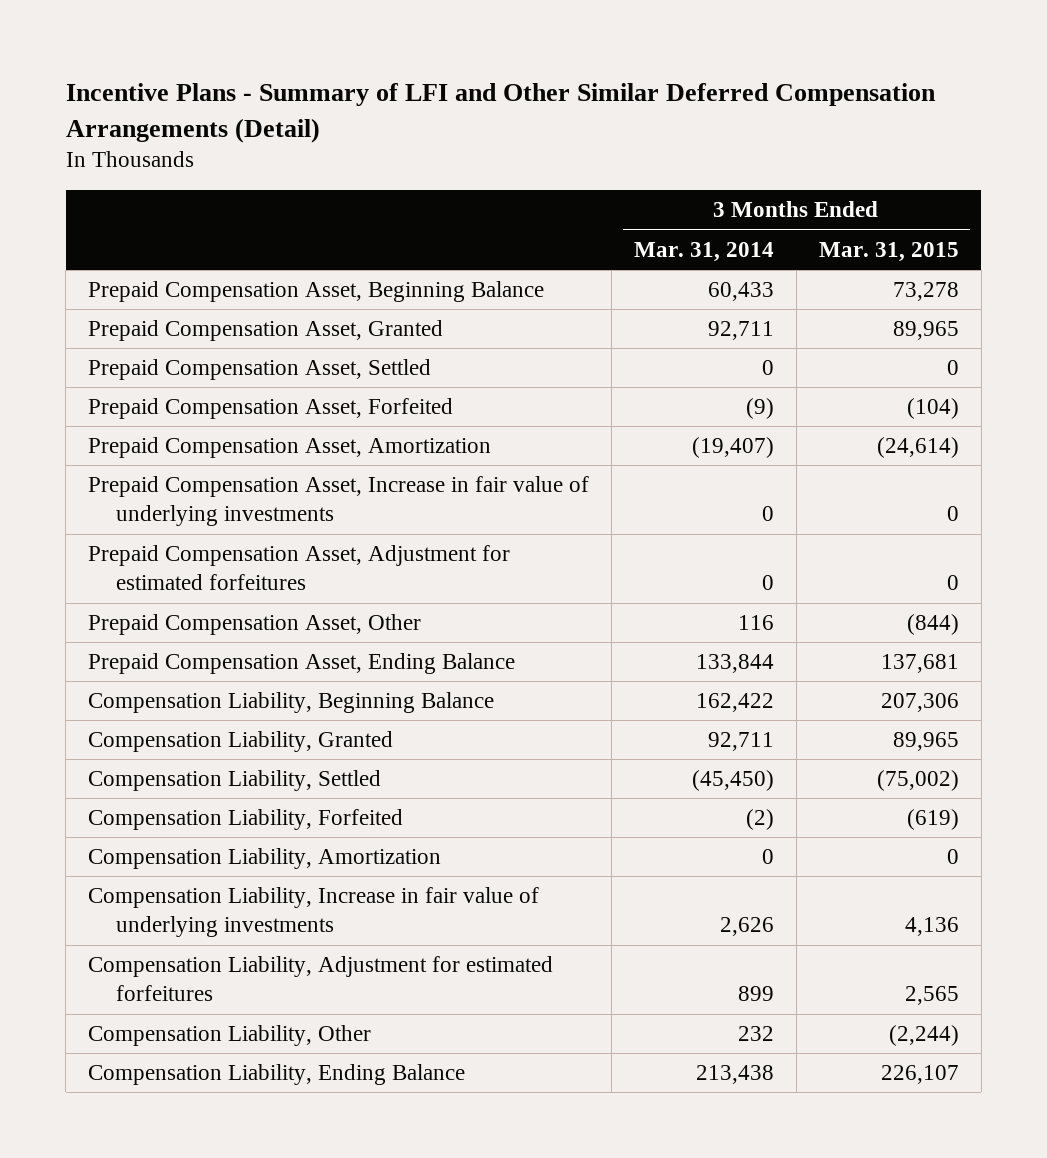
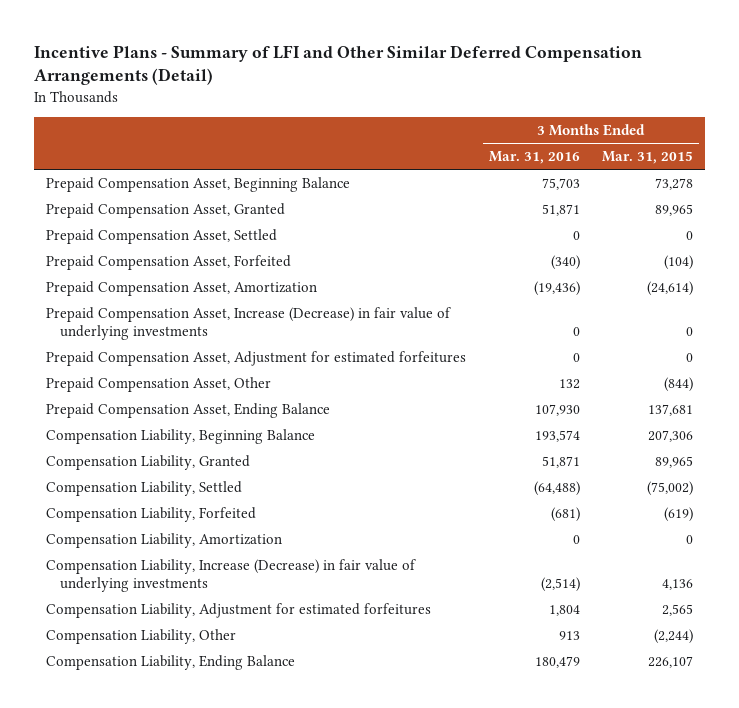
[633,241,774,262] Mar. 31, 2014 -> none
none -> [488,151,580,165] Mar. 31, 2016
[88,476,590,527] Prepaid Compensation Asset, Increase in fair value of underlying investments -> [45,307,451,341] Prepaid Compensation Asset, Increase (Decrease) in fair value of underlying investments
[88,887,540,938] Compensation Liability, Increase in fair value of underlying investments -> [45,559,416,593] Compensation Liability, Increase (Decrease) in fair value of underlying investments

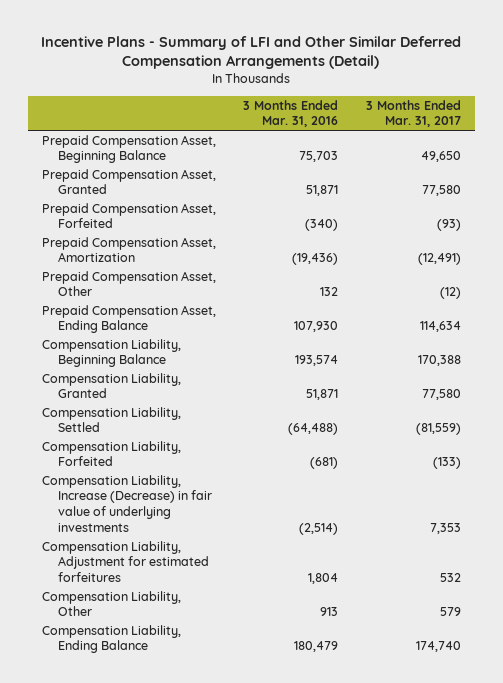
[602,151,694,165] Mar. 31, 2015 -> none
none -> [366,99,462,128] 3 Months Ended Mar. 31, 2017
[45,229,277,245] Prepaid Compensation Asset, Settled -> none
[45,307,451,341] Prepaid Compensation Asset, Increase (Decrease) in fair value of underlying investments -> none
[45,351,466,367] Prepaid Compensation Asset, Adjustment for estimated forfeitures -> none
[45,533,282,549] Compensation Liability, Amortization -> none

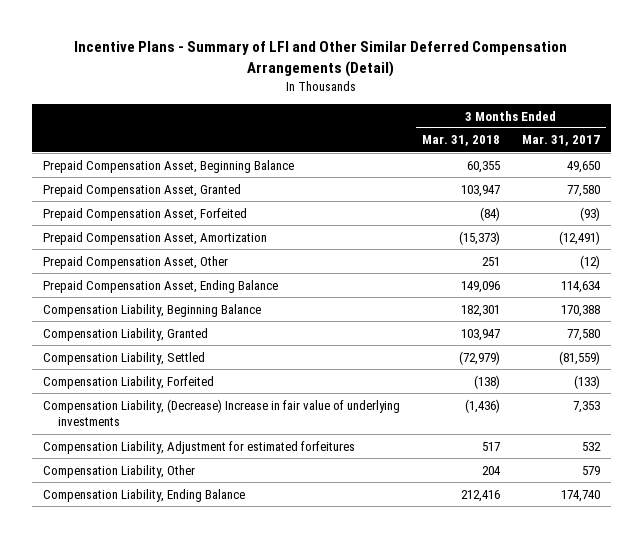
[243,99,339,128] 3 Months Ended Mar. 31, 2016 -> none
none -> [421,135,500,147] Mar. 31, 2018
[41,474,213,532] Compensation Liability, Increase (Decrease) in fair value of underlying investments -> [42,398,400,427] Compensation Liability, (Decrease) Increase in fair value of underlying investments

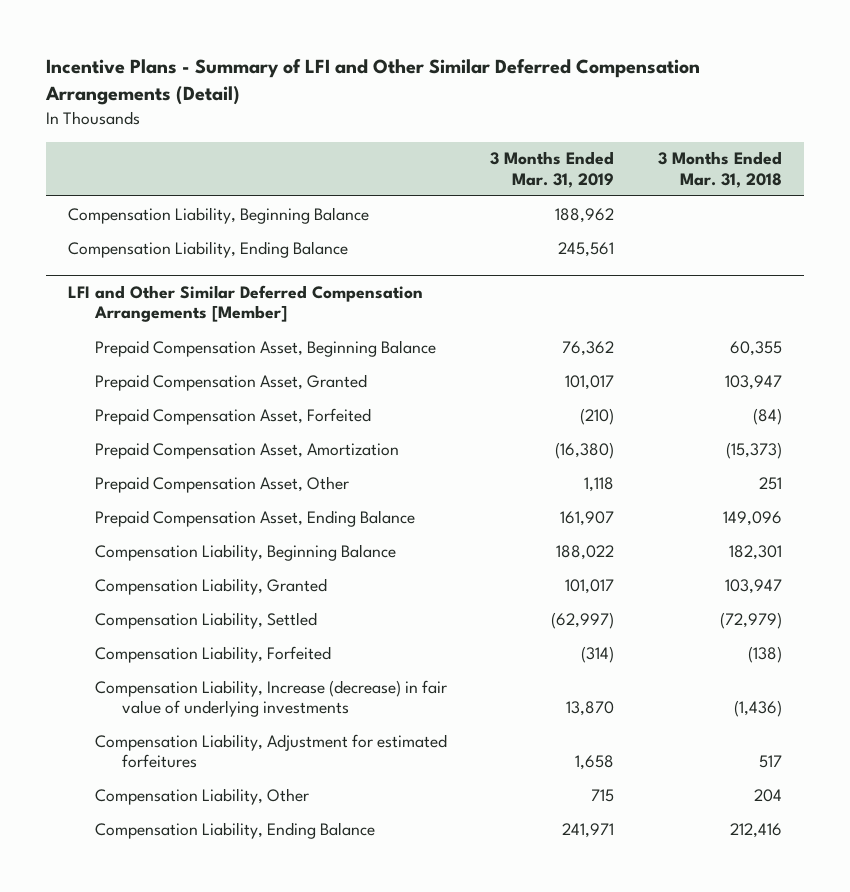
[522,135,601,147] Mar. 31, 2017 -> none
none -> [490,151,615,188] 3 Months Ended Mar. 31, 2019
none -> [68,206,370,224] Compensation Liability, Beginning Balance
none -> [68,240,349,258] Compensation Liability, Ending Balance
none -> [68,284,424,323] LFI and Other Similar Deferred Compensation Arrangements [Member]
[42,398,400,427] Compensation Liability, (Decrease) Increase in fair value of underlying investments -> [94,679,447,718] Compensation Liability, Increase (decrease) in fair value of underlying investments

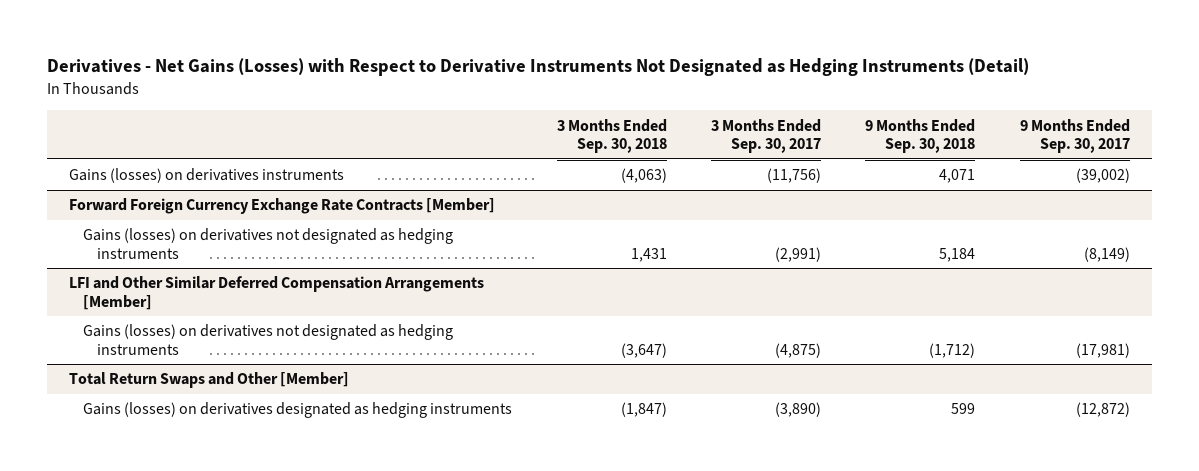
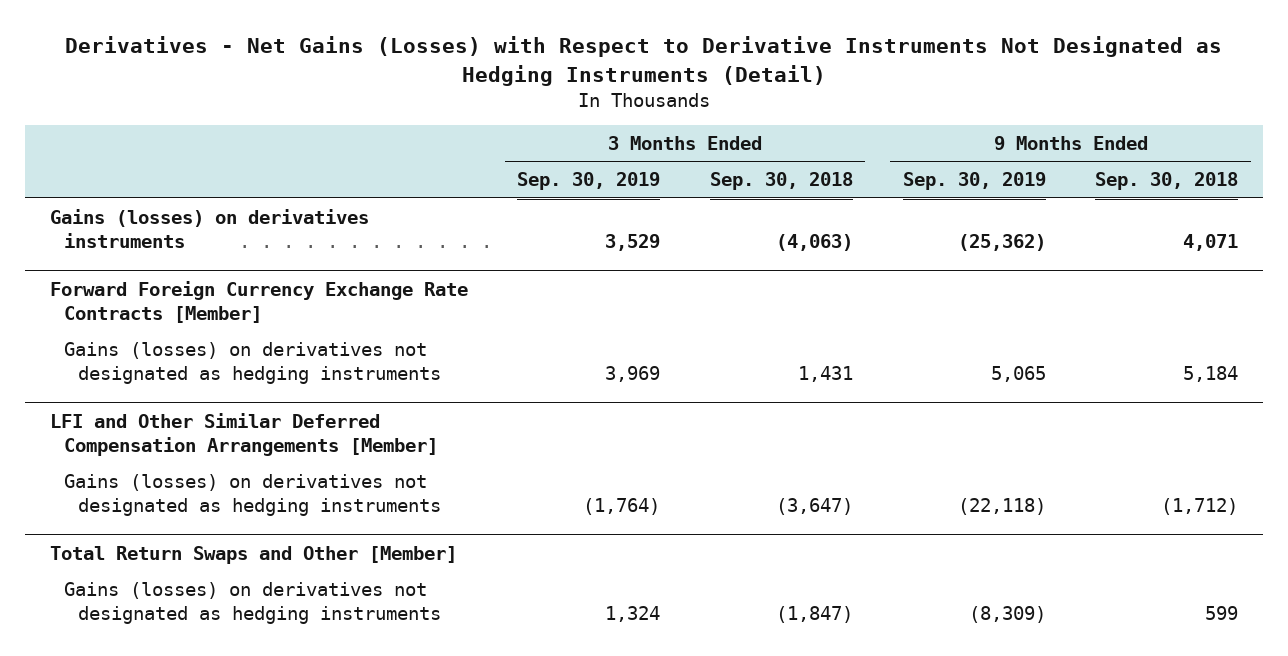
[710,118,821,154] 3 Months Ended Sep. 30, 2017 -> none
[1019,118,1130,154] 9 Months Ended Sep. 30, 2017 -> none
none -> [517,172,661,191] Sep. 30, 2019
none -> [902,172,1046,191] Sep. 30, 2019
[83,402,513,419] Gains (losses) on derivatives designated as hedging instruments -> [63,581,441,624] Gains (losses) on derivatives not designated as hedging instruments

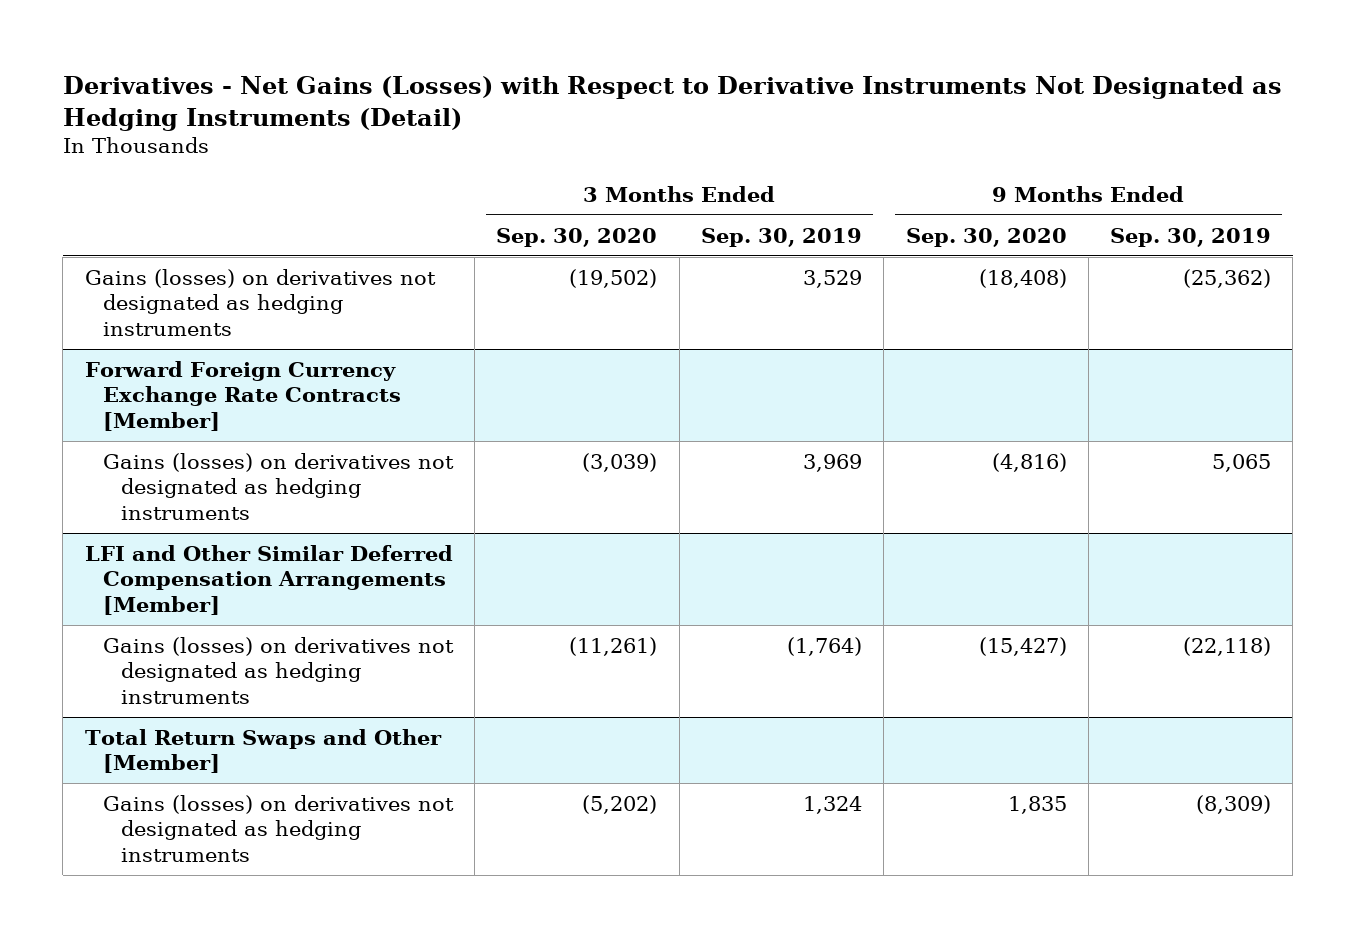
[710,172,854,191] Sep. 30, 2018 -> none
[1095,172,1239,191] Sep. 30, 2018 -> none
none -> [496,227,658,247] Sep. 30, 2020
none -> [905,227,1067,247] Sep. 30, 2020
[49,208,369,248] Gains (losses) on derivatives instruments -> [84,268,436,336] Gains (losses) on derivatives not designated as hedging instruments

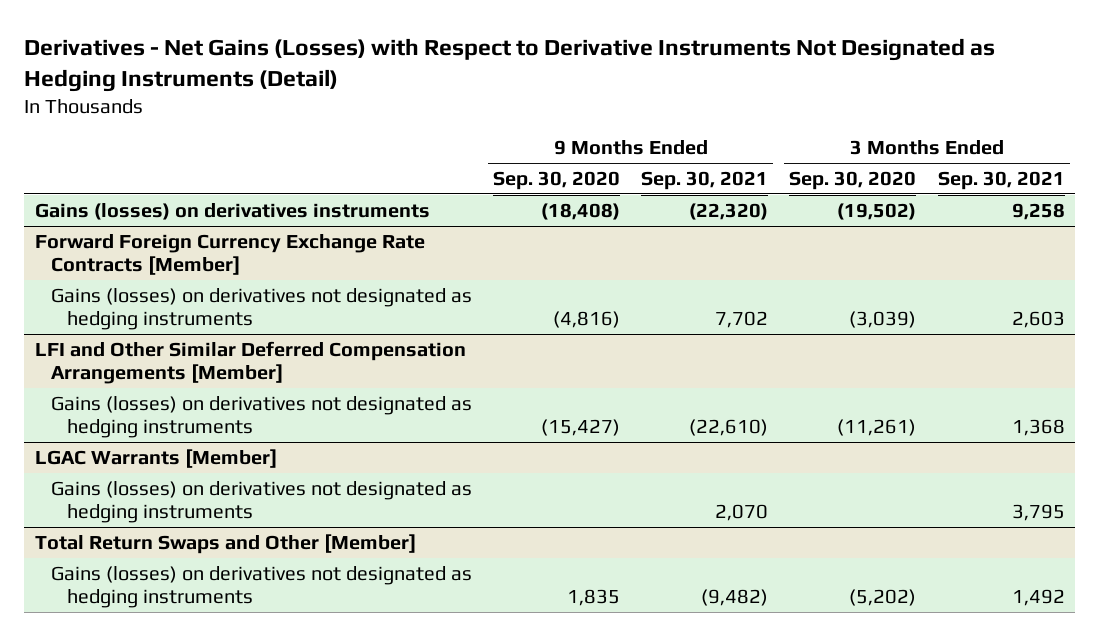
[700,227,862,247] Sep. 30, 2019 -> none
[1110,227,1272,247] Sep. 30, 2019 -> none
none -> [641,170,769,190] Sep. 30, 2021
none -> [937,170,1065,190] Sep. 30, 2021
[84,268,436,336] Gains (losses) on derivatives not designated as hedging instruments -> [34,202,430,220] Gains (losses) on derivatives instruments
none -> [34,448,277,468] LGAC Warrants [Member]
none -> [50,480,472,524] Gains (losses) on derivatives not designated as hedging instruments

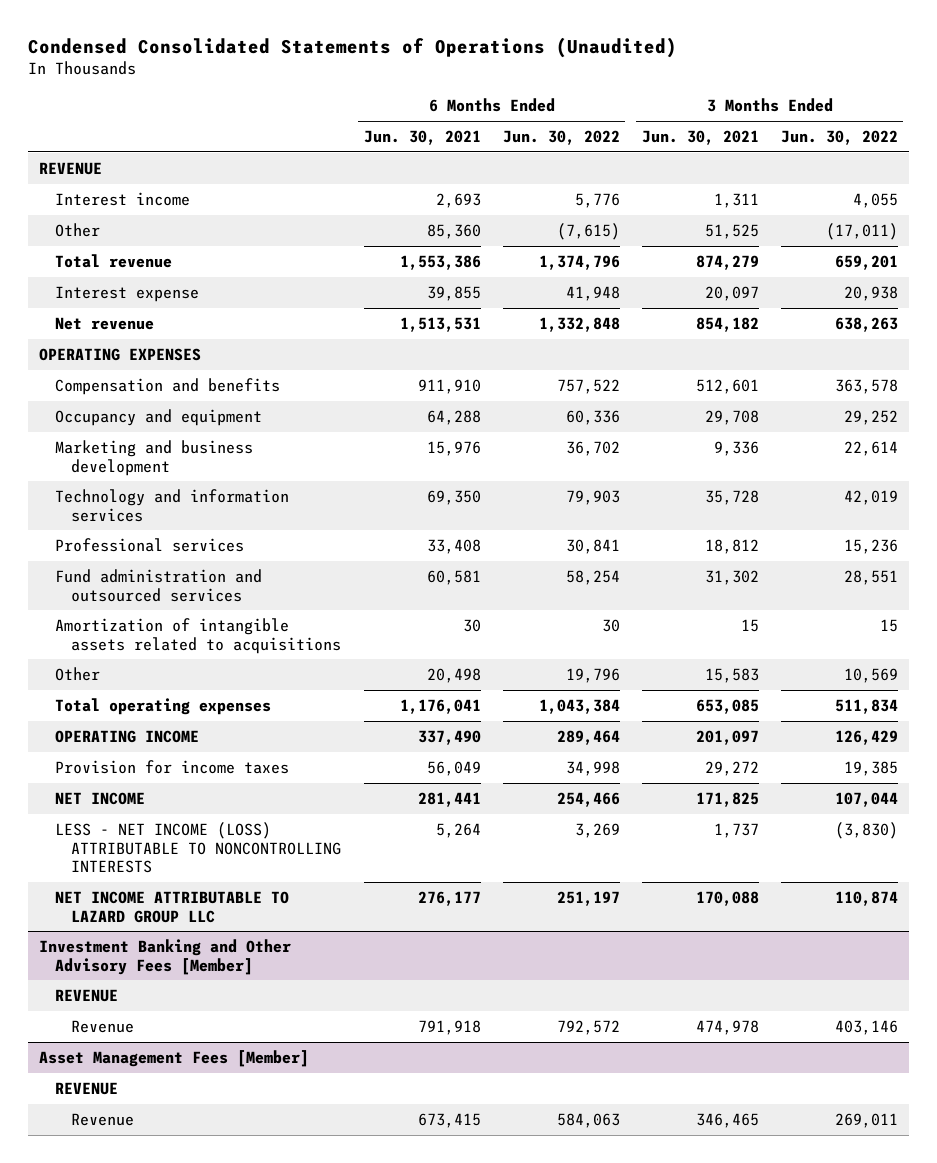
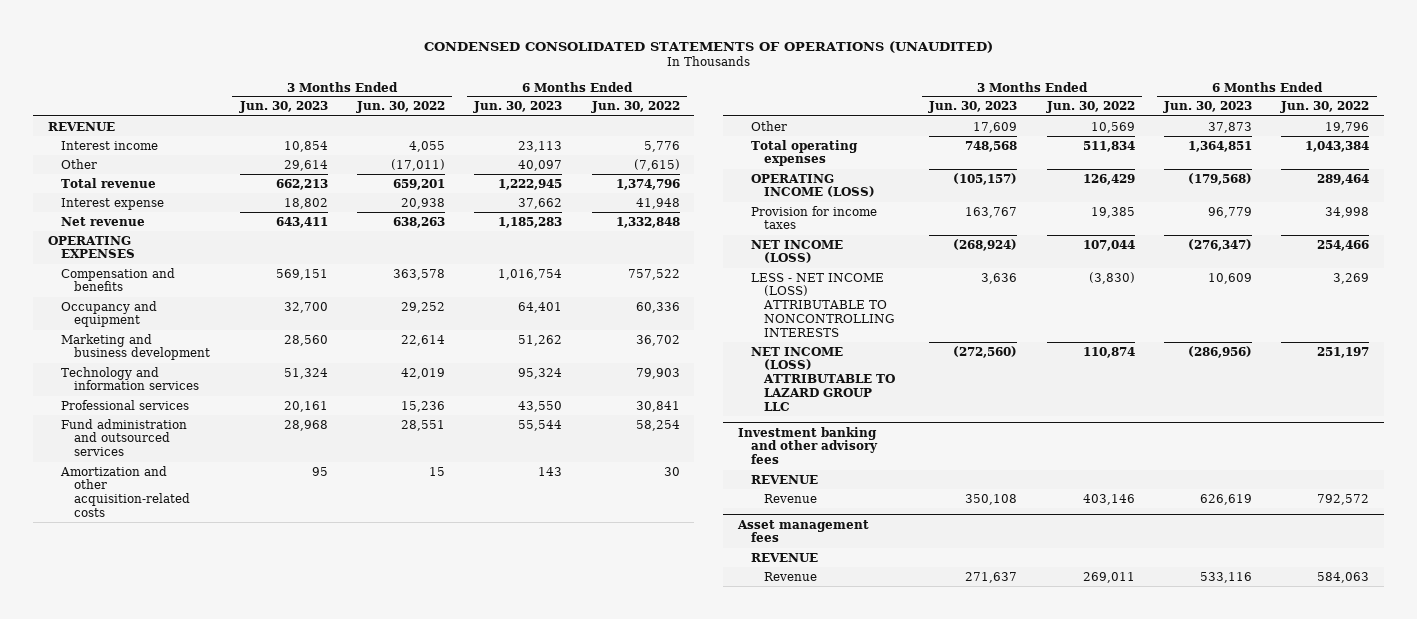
[28,36,678,58] Condensed Consolidated Statements of Operations (Unaudited) -> [423,41,993,54] CONDENSED CONSOLIDATED STATEMENTS OF OPERATIONS (UNAUDITED)
[363,129,481,145] Jun. 30, 2021 -> none
[641,129,759,145] Jun. 30, 2021 -> none
none -> [238,101,328,114] Jun. 30, 2023
none -> [473,101,563,114] Jun. 30, 2023
[55,617,342,654] Amortization of intangible assets related to acquisitions -> [60,465,191,518] Amortization and other acquisition-related costs
[55,729,200,743] OPERATING INCOME -> [750,173,876,198] OPERATING INCOME (LOSS)
[55,791,146,805] NET INCOME -> [750,239,843,264] NET INCOME (LOSS)
[55,890,290,923] NET INCOME ATTRIBUTABLE TO LAZARD GROUP LLC -> [750,346,896,412] NET INCOME (LOSS) ATTRIBUTABLE TO LAZARD GROUP LLC
[39,938,292,975] Investment Banking and Other Advisory Fees [Member] -> [737,426,878,465] Investment banking and other advisory fees
[39,1049,310,1067] Asset Management Fees [Member] -> [736,519,869,543] Asset management fees

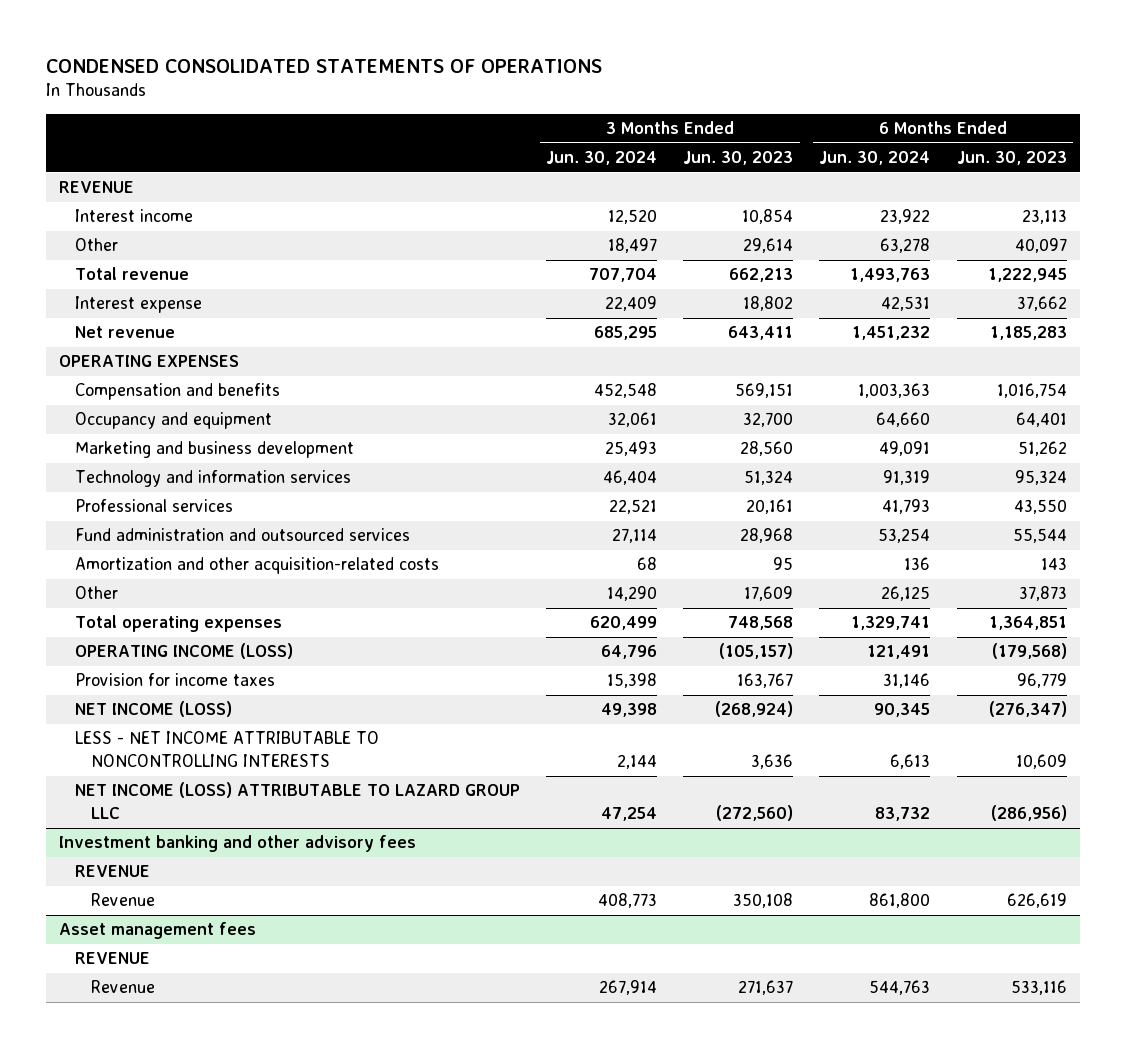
[423,41,993,54] CONDENSED CONSOLIDATED STATEMENTS OF OPERATIONS (UNAUDITED) -> [45,58,602,73] CONDENSED CONSOLIDATED STATEMENTS OF OPERATIONS
[356,101,446,114] Jun. 30, 2022 -> none
[590,101,680,114] Jun. 30, 2022 -> none
none -> [546,151,658,166] Jun. 30, 2024
none -> [819,151,931,166] Jun. 30, 2024
[750,272,896,338] LESS - NET INCOME (LOSS) ATTRIBUTABLE TO NONCONTROLLING INTERESTS -> [75,731,380,768] LESS - NET INCOME ATTRIBUTABLE TO NONCONTROLLING INTERESTS

